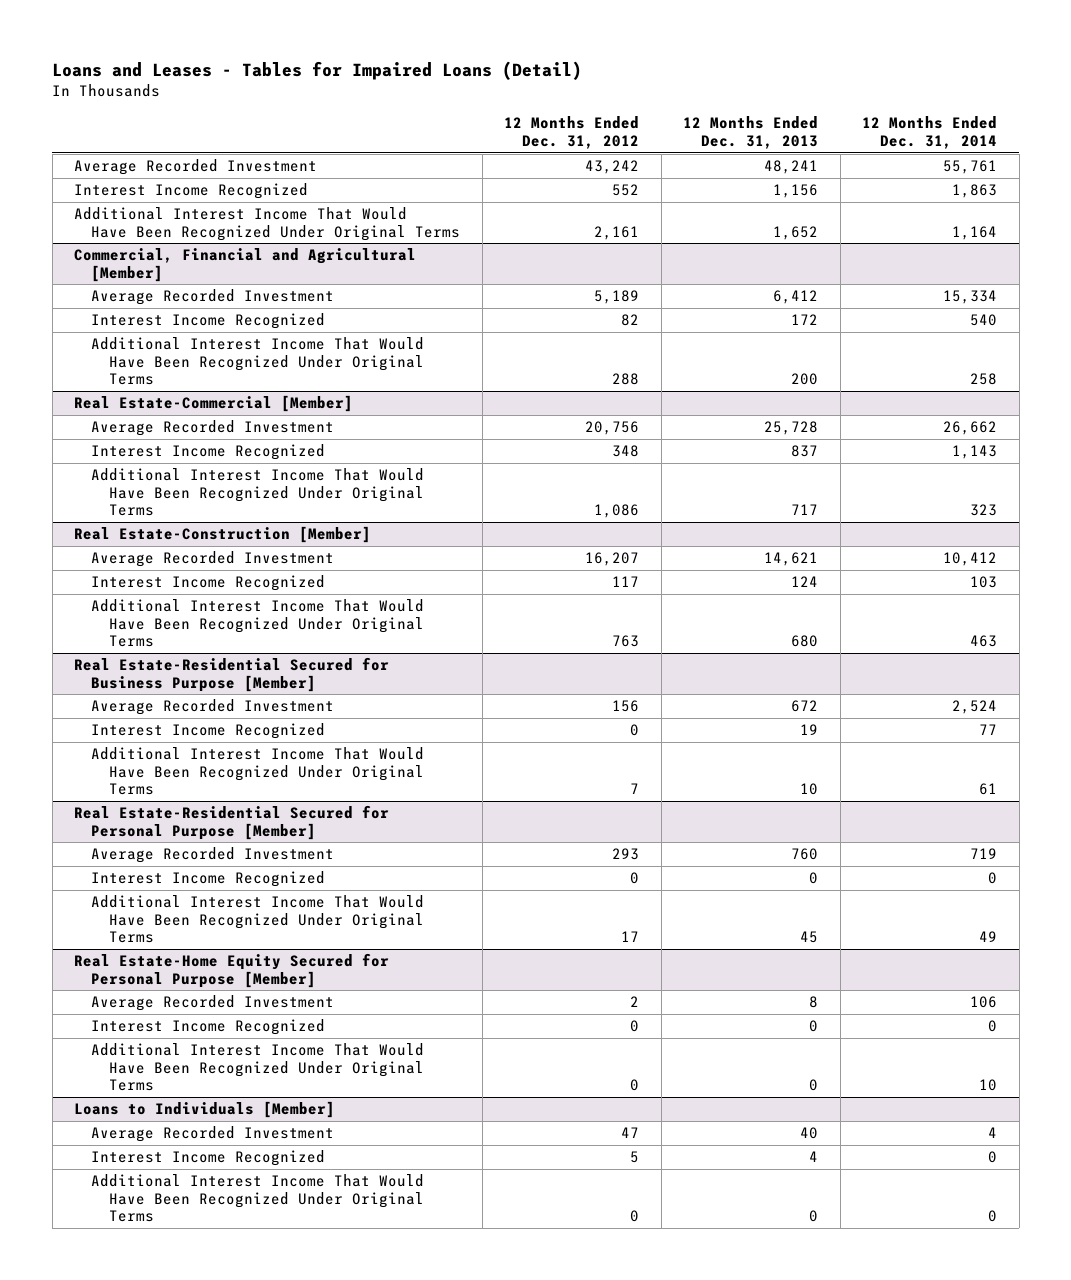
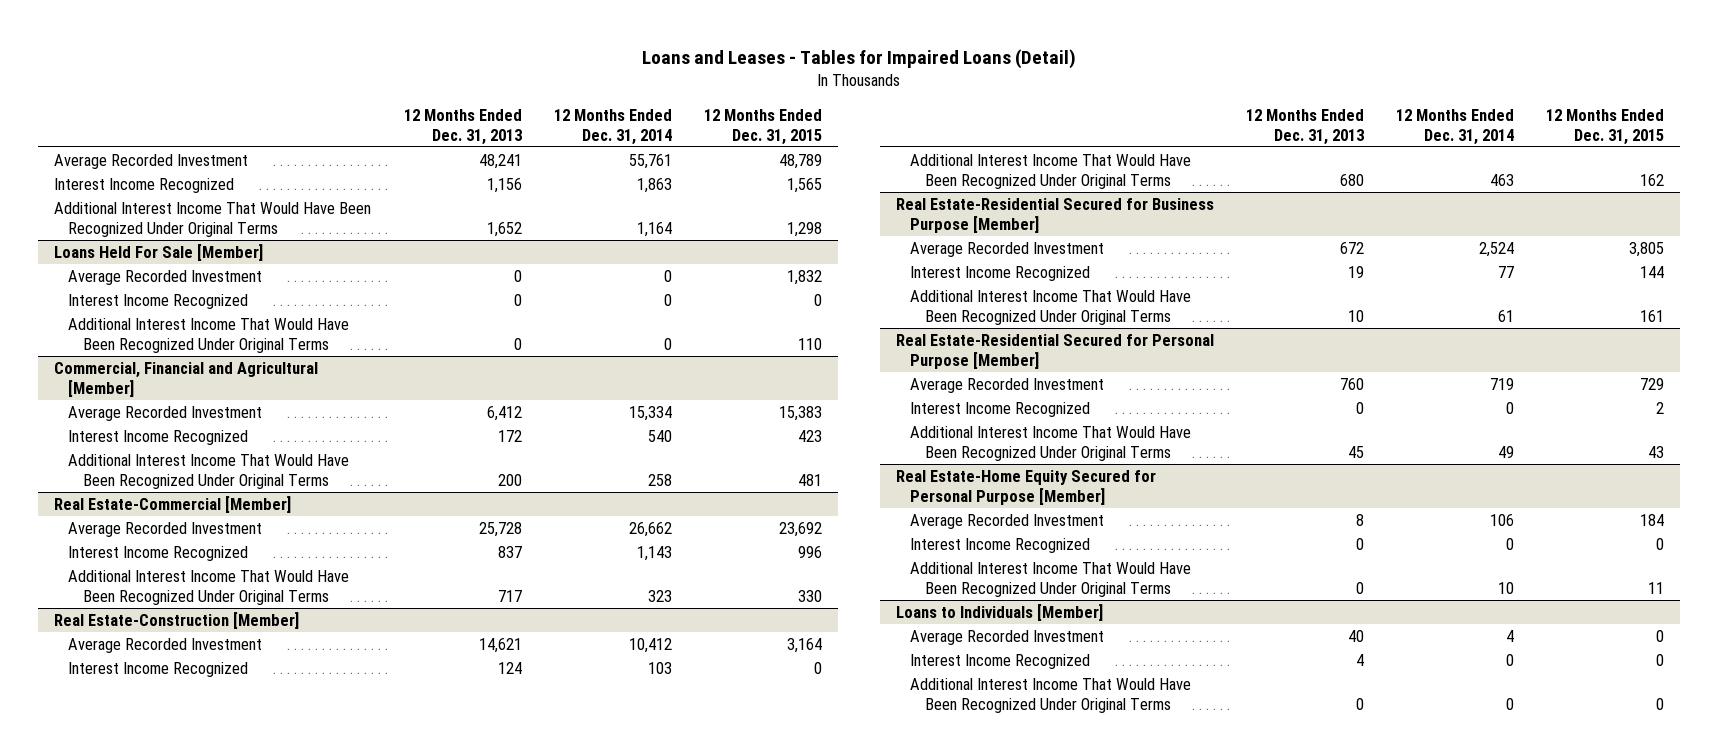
[504,116,640,150] 12 Months Ended Dec. 31, 2012 -> none
none -> [703,108,822,145] 12 Months Ended Dec. 31, 2015
none -> [53,244,263,262] Loans Held For Sale [Member]
none -> [68,270,263,286] Average Recorded Investment
none -> [68,294,249,310] Interest Income Recognized
none -> [68,318,350,353] Additional Interest Income That Would Have Been Recognized Under Original Terms

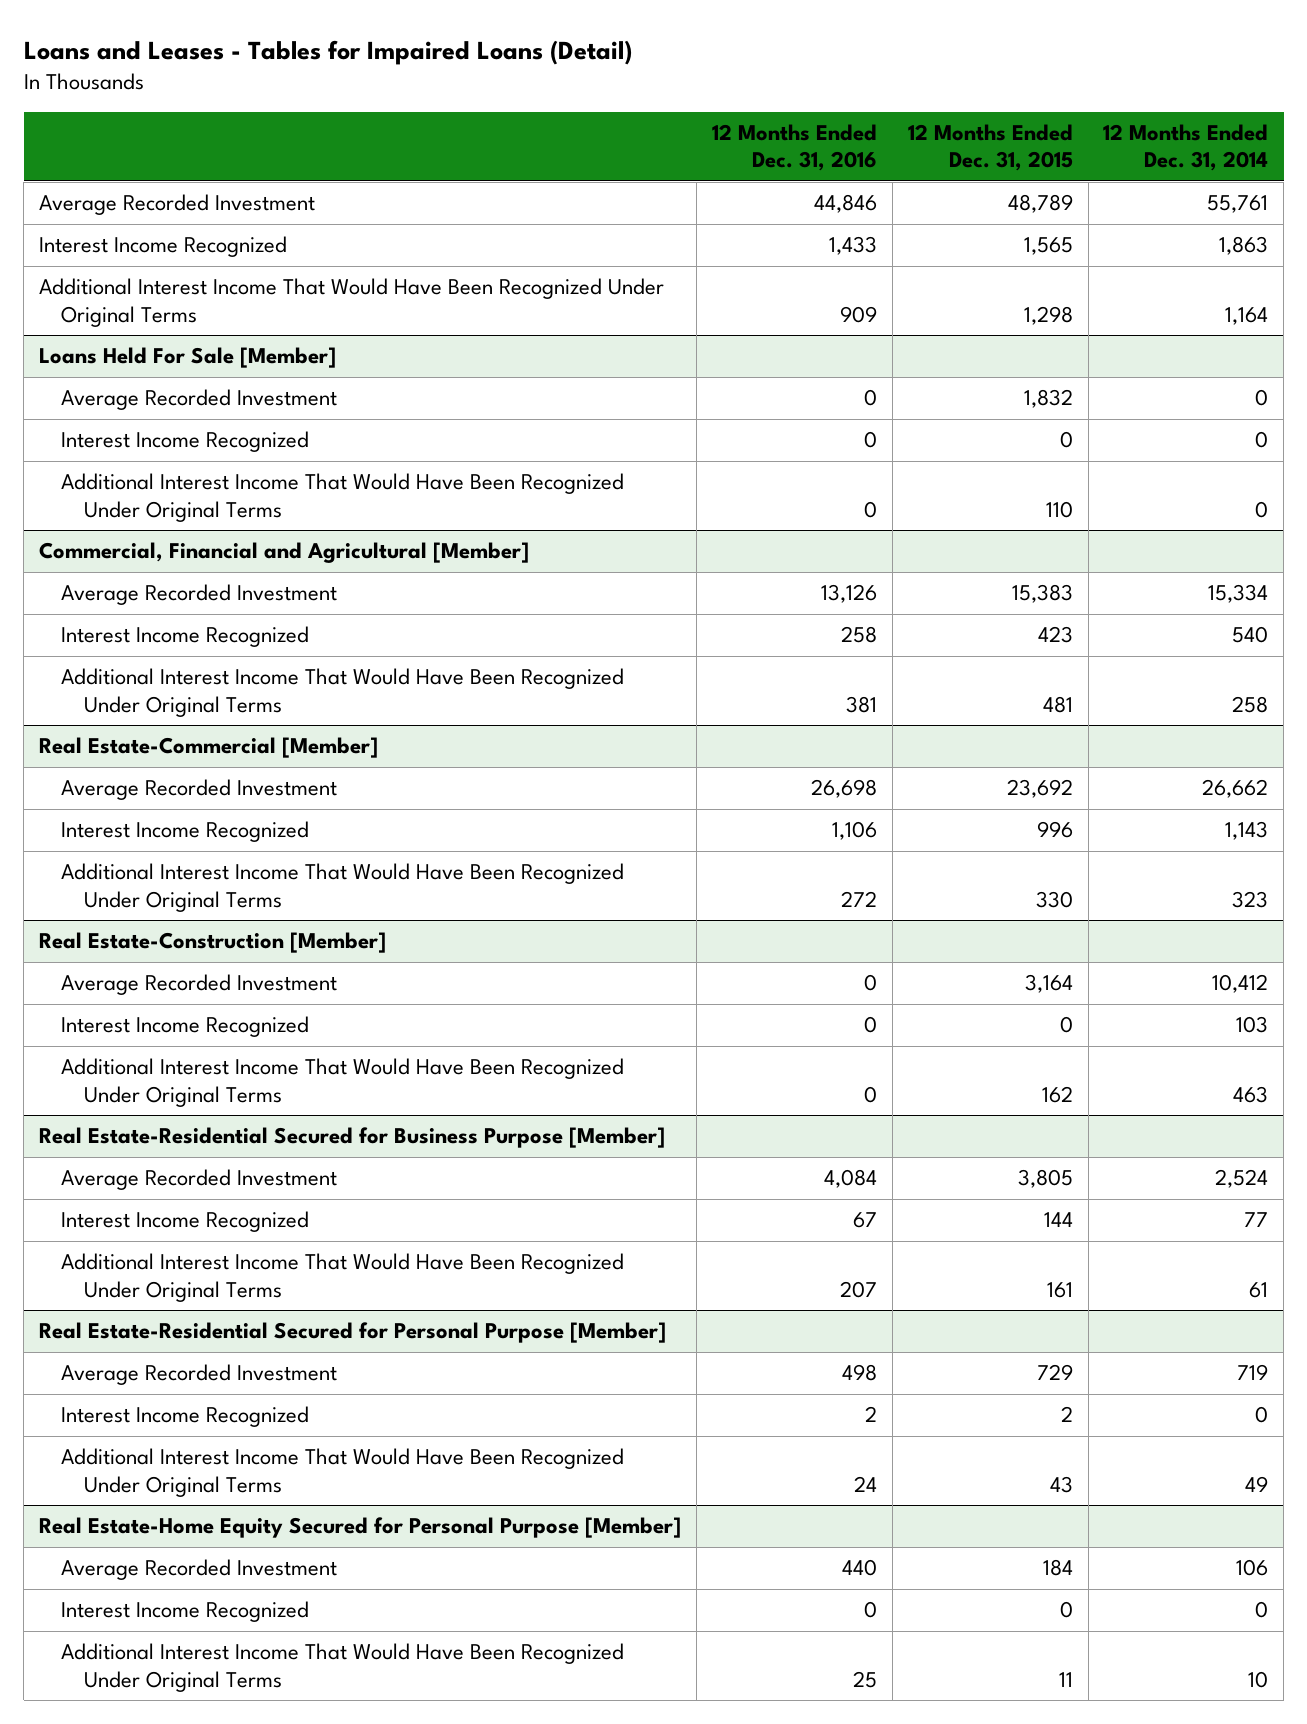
[403,108,522,145] 12 Months Ended Dec. 31, 2013 -> none
none -> [711,124,877,172] 12 Months Ended Dec. 31, 2016
[895,604,1103,622] Loans to Individuals [Member] -> none
[910,630,1105,646] Average Recorded Investment -> none
[910,654,1091,670] Interest Income Recognized -> none
[910,678,1192,713] Additional Interest Income That Would Have Been Recognized Under Original Terms -> none

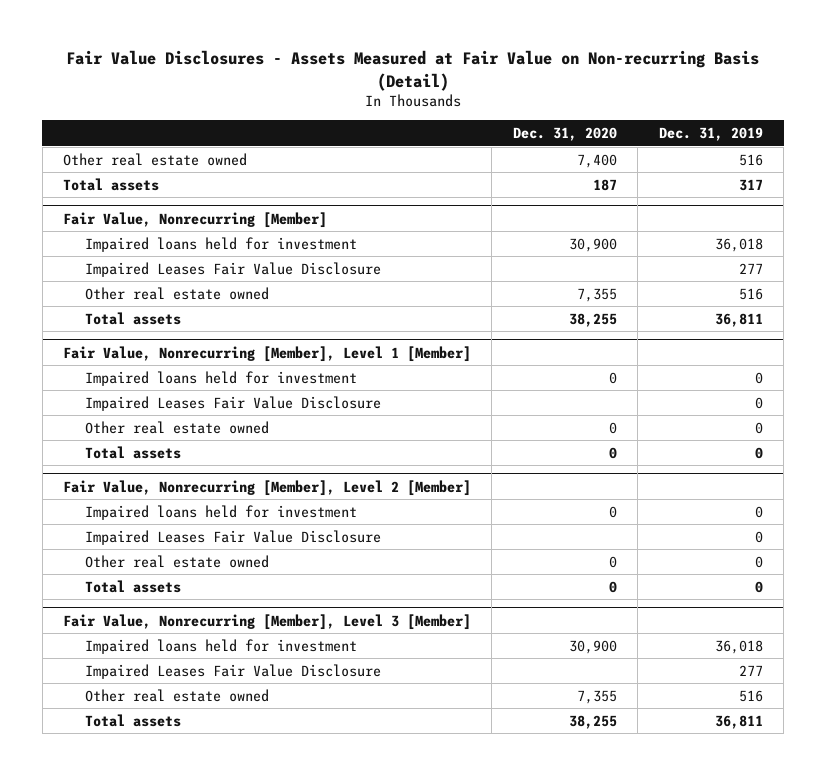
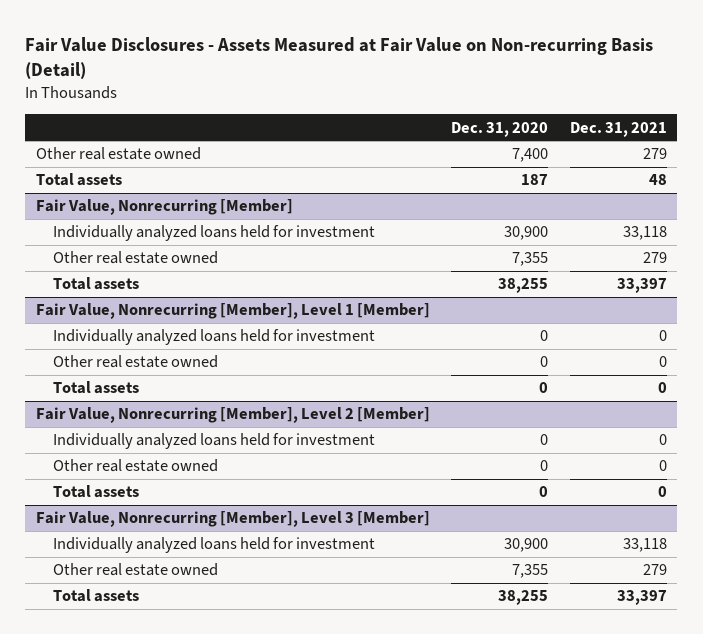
[658,127,763,142] Dec. 31, 2019 -> none
none -> [569,121,667,137] Dec. 31, 2021
[84,261,381,277] Impaired Leases Fair Value Disclosure -> none
[84,236,357,252] Impaired loans held for investment -> [52,225,375,242] Individually analyzed loans held for investment
[84,395,381,411] Impaired Leases Fair Value Disclosure -> none
[84,370,357,386] Impaired loans held for investment -> [52,329,375,346] Individually analyzed loans held for investment
[84,529,381,545] Impaired Leases Fair Value Disclosure -> none
[84,504,357,520] Impaired loans held for investment -> [52,433,375,450] Individually analyzed loans held for investment
[84,663,381,679] Impaired Leases Fair Value Disclosure -> none
[84,638,357,654] Impaired loans held for investment -> [52,537,375,554] Individually analyzed loans held for investment

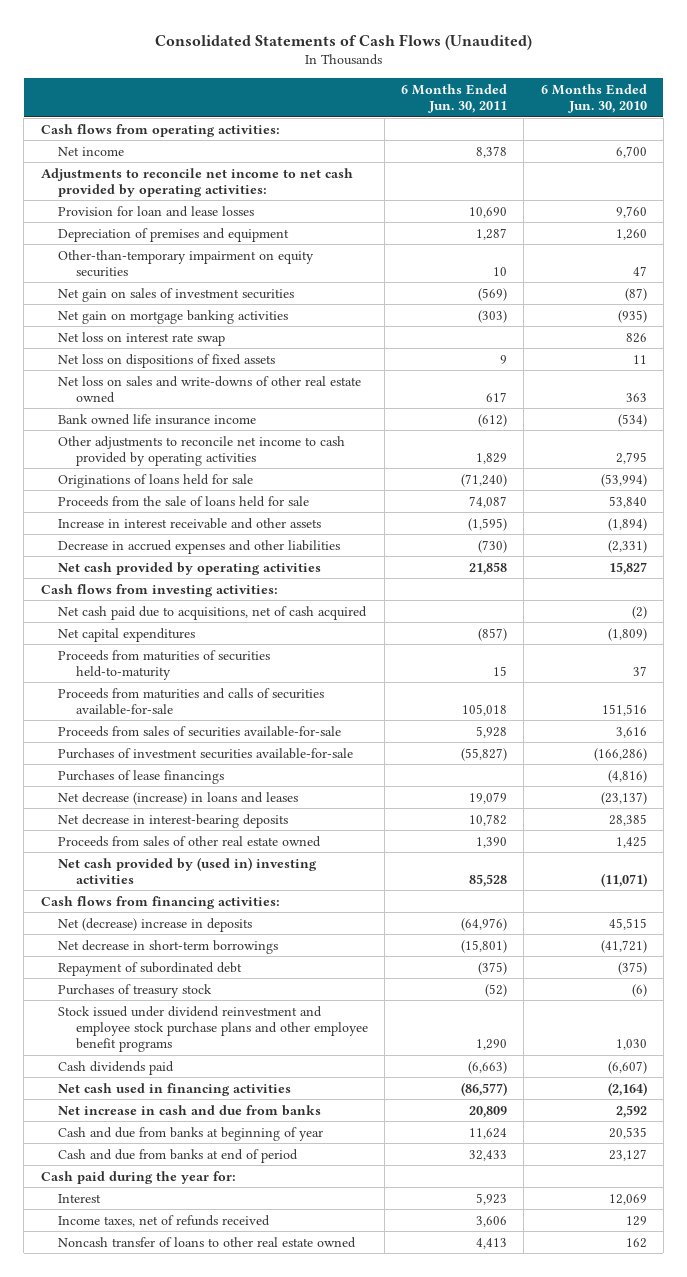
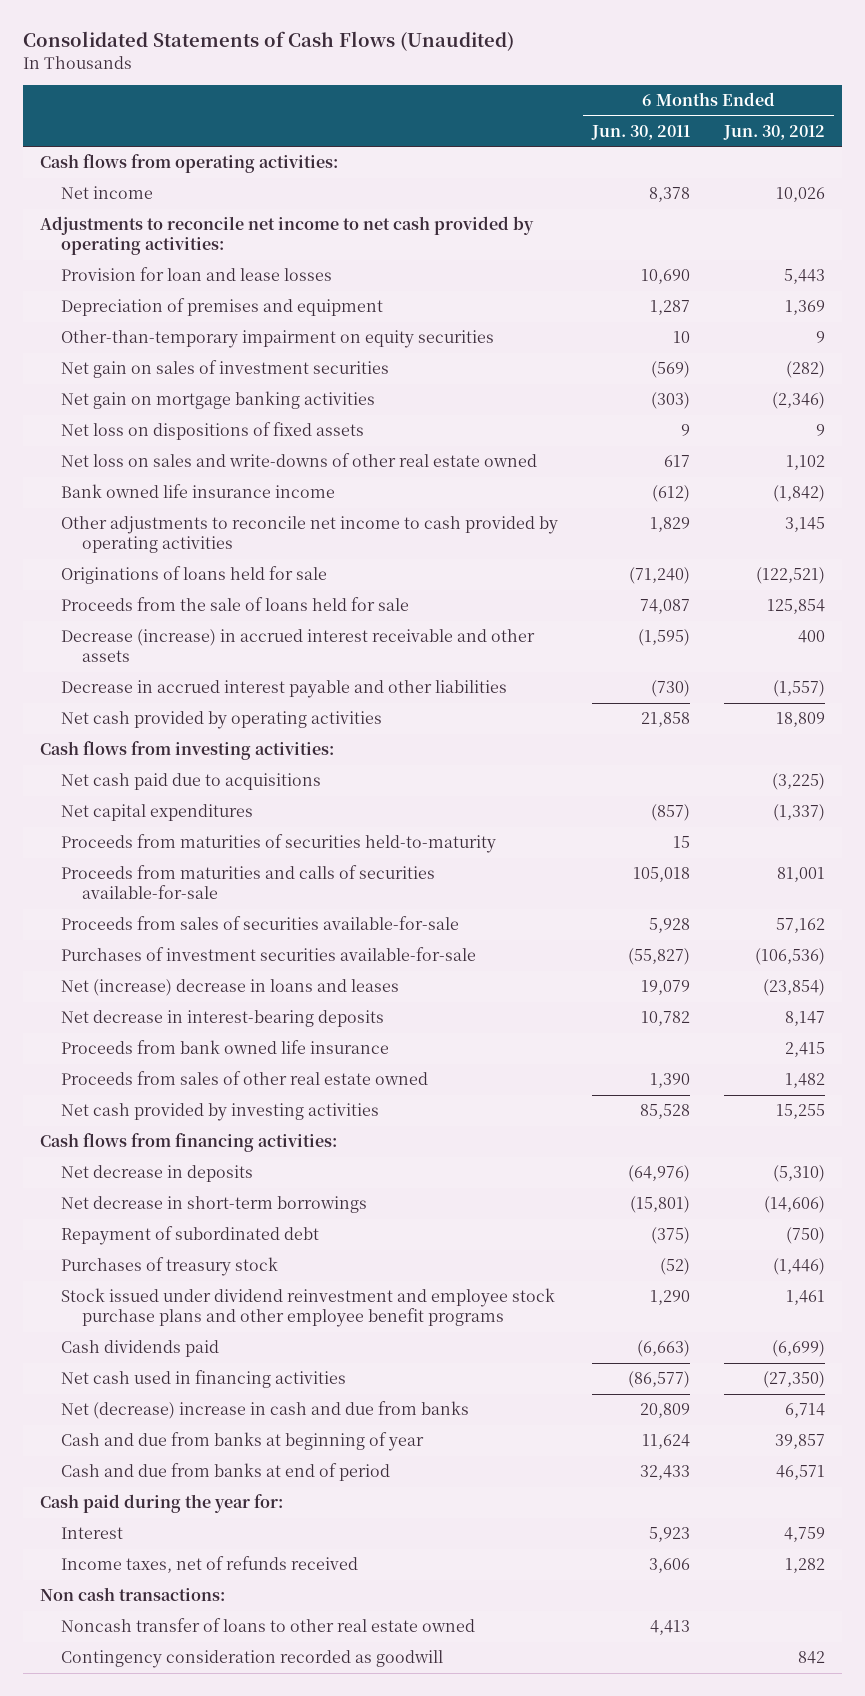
[540,83,647,114] 6 Months Ended Jun. 30, 2010 -> none
none -> [723,124,826,140] Jun. 30, 2012
[58,331,226,346] Net loss on interest rate swap -> none
[58,517,322,529] Increase in interest receivable and other assets -> [60,629,535,663] Decrease (increase) in accrued interest receivable and other assets
[58,539,341,554] Decrease in accrued expenses and other liabilities -> [60,680,507,699] Decrease in accrued interest payable and other liabilities
[58,605,368,620] Net cash paid due to acquisitions, net of cash acquired -> [60,773,321,791] Net cash paid due to acquisitions
[58,769,225,784] Purchases of lease financings -> none
[58,791,299,805] Net decrease (increase) in loans and leases -> [60,979,399,997] Net (increase) decrease in loans and leases
none -> [60,1040,389,1055] Proceeds from bank owned life insurance
[58,856,318,884] Net cash provided by (used in) investing activities -> [60,1103,379,1122] Net cash provided by investing activities
[58,917,253,932] Net (decrease) increase in deposits -> [60,1165,253,1183] Net decrease in deposits
[58,1104,322,1116] Net increase in cash and due from banks -> [60,1401,469,1420] Net (decrease) increase in cash and due from banks
none -> [39,1587,225,1602] Non cash transactions:
none -> [60,1650,443,1669] Contingency consideration recorded as goodwill

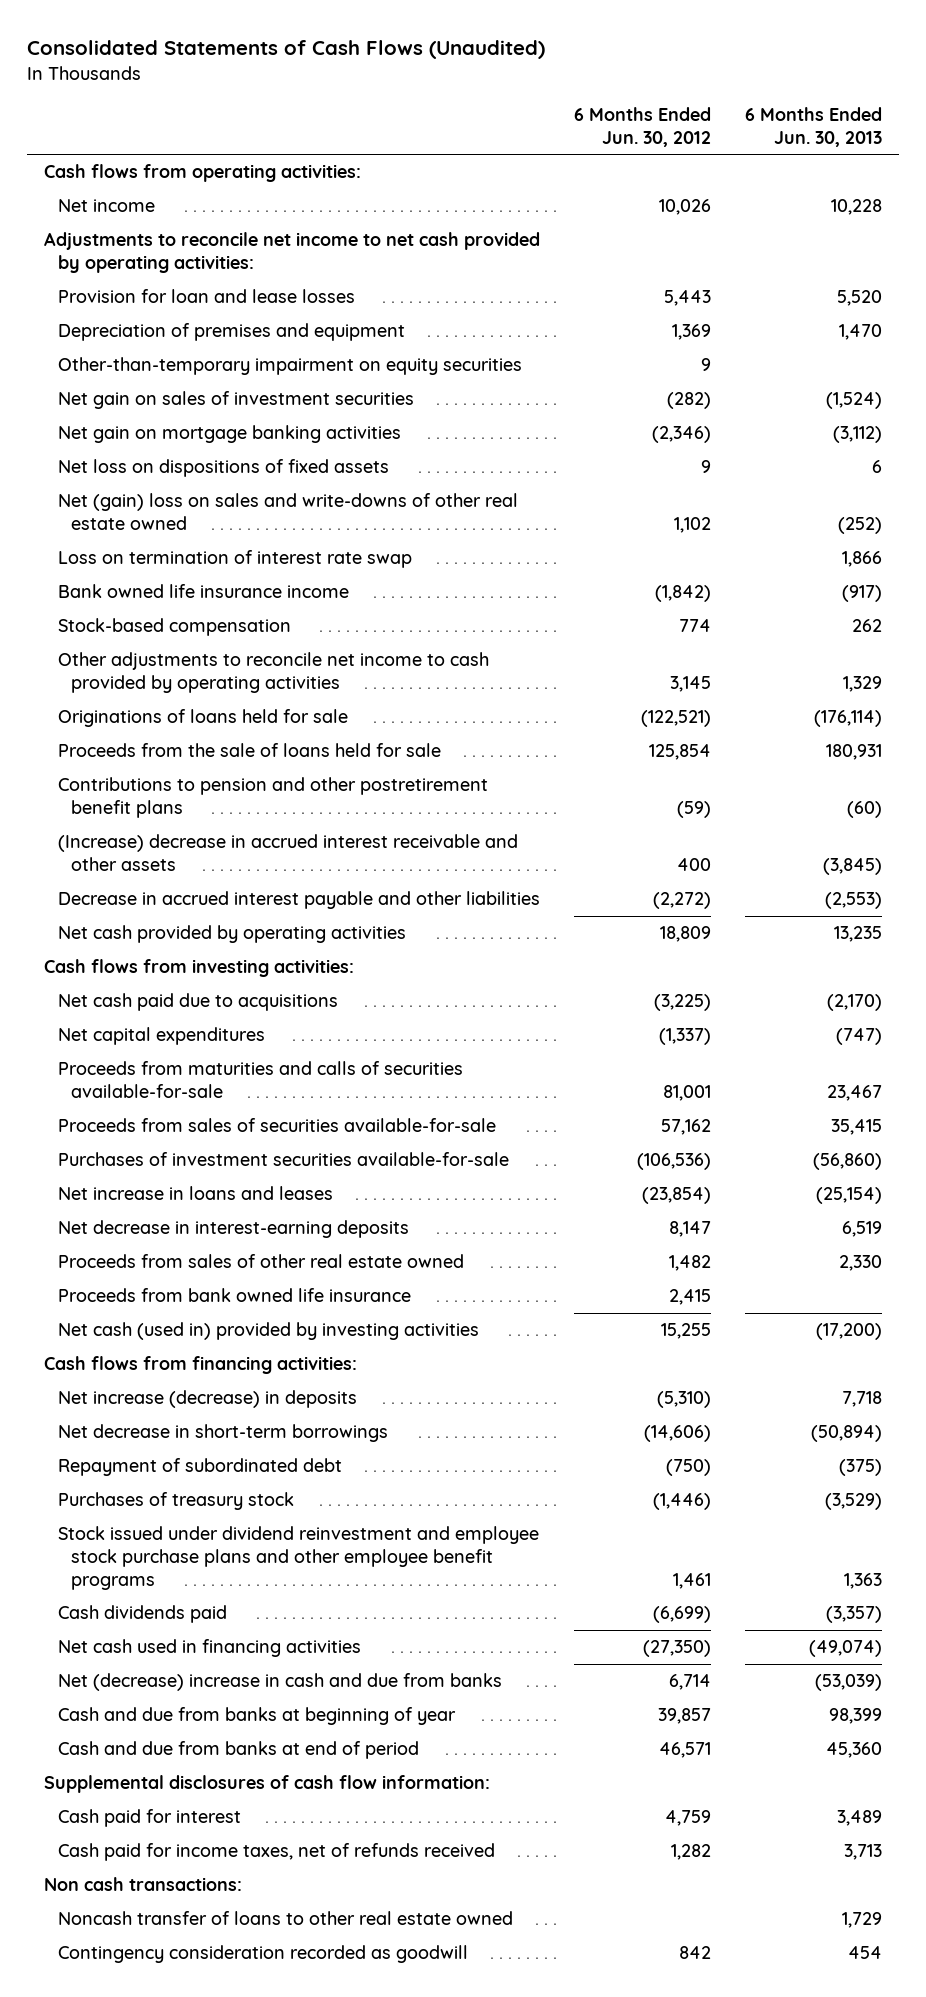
[590,124,690,140] Jun. 30, 2011 -> none
none -> [744,107,882,147] 6 Months Ended Jun. 30, 2013
[60,453,537,468] Net loss on sales and write-downs of other real estate owned -> [57,493,518,531] Net (gain) loss on sales and write-downs of other real estate owned
none -> [57,550,412,569] Loss on termination of interest rate swap
none -> [57,618,291,637] Stock-based compensation
none -> [57,777,488,819] Contributions to pension and other postretirement benefit plans
[60,629,535,663] Decrease (increase) in accrued interest receivable and other assets -> [57,834,518,872] (Increase) decrease in accrued interest receivable and other assets
[773,680,826,698] (1,557) -> [652,892,711,910] (2,272)
[60,834,496,854] Proceeds from maturities of securities held-to-maturity -> none
[60,979,399,997] Net (increase) decrease in loans and leases -> [57,1186,333,1201] Net increase in loans and leases
[60,1010,384,1028] Net decrease in interest-bearing deposits -> [57,1220,409,1239] Net decrease in interest-earning deposits
[60,1040,389,1055] Proceeds from bank owned life insurance -> [57,1288,411,1303] Proceeds from bank owned life insurance
[60,1103,379,1122] Net cash provided by investing activities -> [57,1322,479,1341] Net cash (used in) provided by investing activities
[60,1165,253,1183] Net decrease in deposits -> [57,1390,357,1409] Net increase (decrease) in deposits
[39,1494,283,1514] Cash paid during the year for: -> none
none -> [44,1775,491,1794] Supplemental disclosures of cash flow information:
[60,1527,123,1540] Interest -> [57,1809,241,1828] Cash paid for interest
[60,1556,358,1574] Income taxes, net of refunds received -> [57,1843,495,1862] Cash paid for income taxes, net of refunds received

